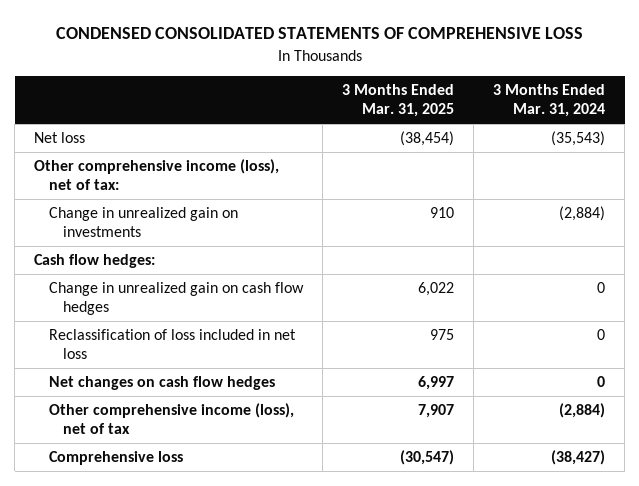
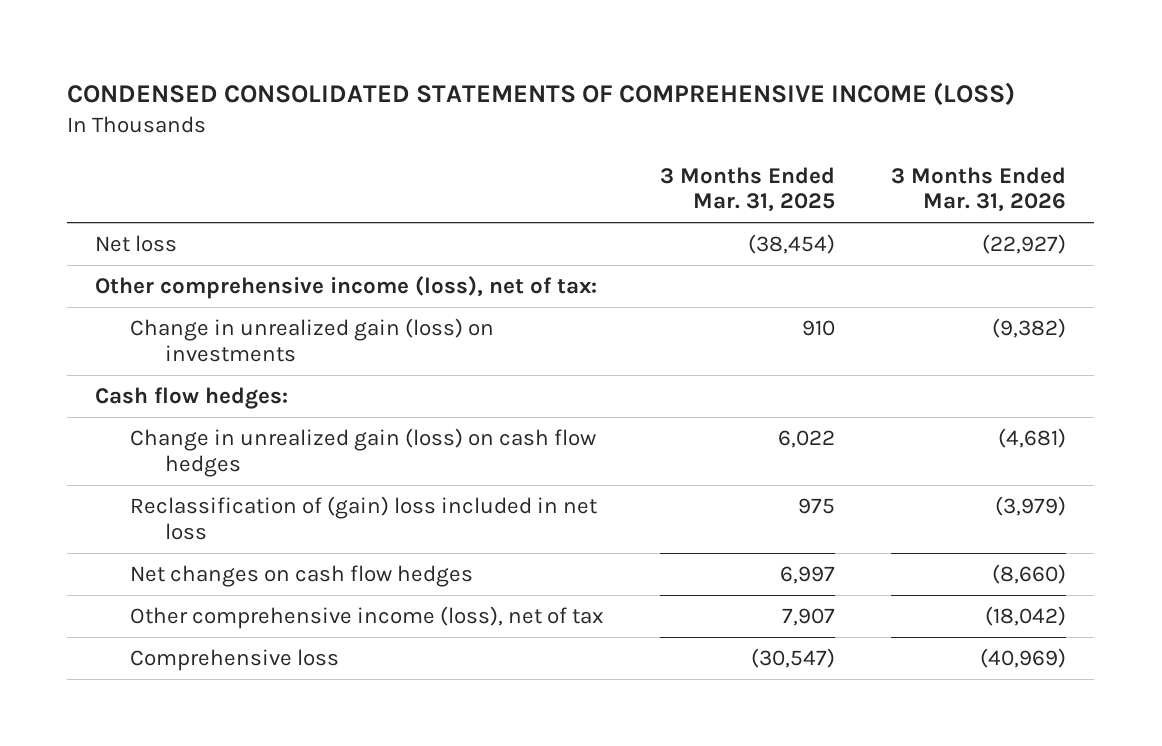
[55,27,583,40] CONDENSED CONSOLIDATED STATEMENTS OF COMPREHENSIVE LOSS -> [67,82,1016,107] CONDENSED CONSOLIDATED STATEMENTS OF COMPREHENSIVE INCOME (LOSS)
[493,84,606,118] 3 Months Ended Mar. 31, 2024 -> none
none -> [891,166,1067,213] 3 Months Ended Mar. 31, 2026
[48,207,238,238] Change in unrealized gain on investments -> [130,318,495,362] Change in unrealized gain (loss) on investments
[48,282,304,316] Change in unrealized gain on cash flow hedges -> [130,428,597,477] Change in unrealized gain (loss) on cash flow hedges
[48,329,296,360] Reclassification of loss included in net loss -> [130,496,598,540] Reclassification of (gain) loss included in net loss

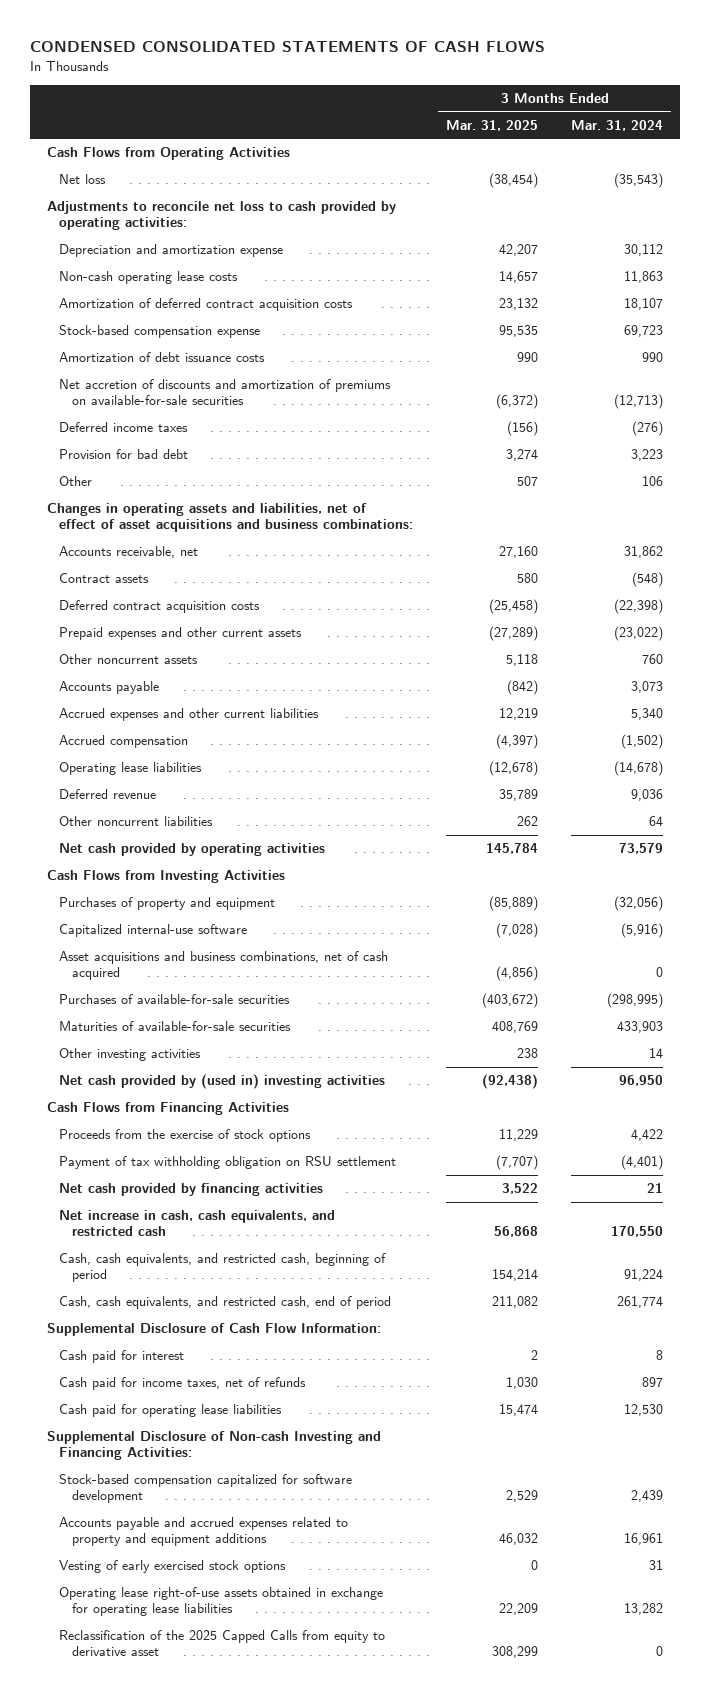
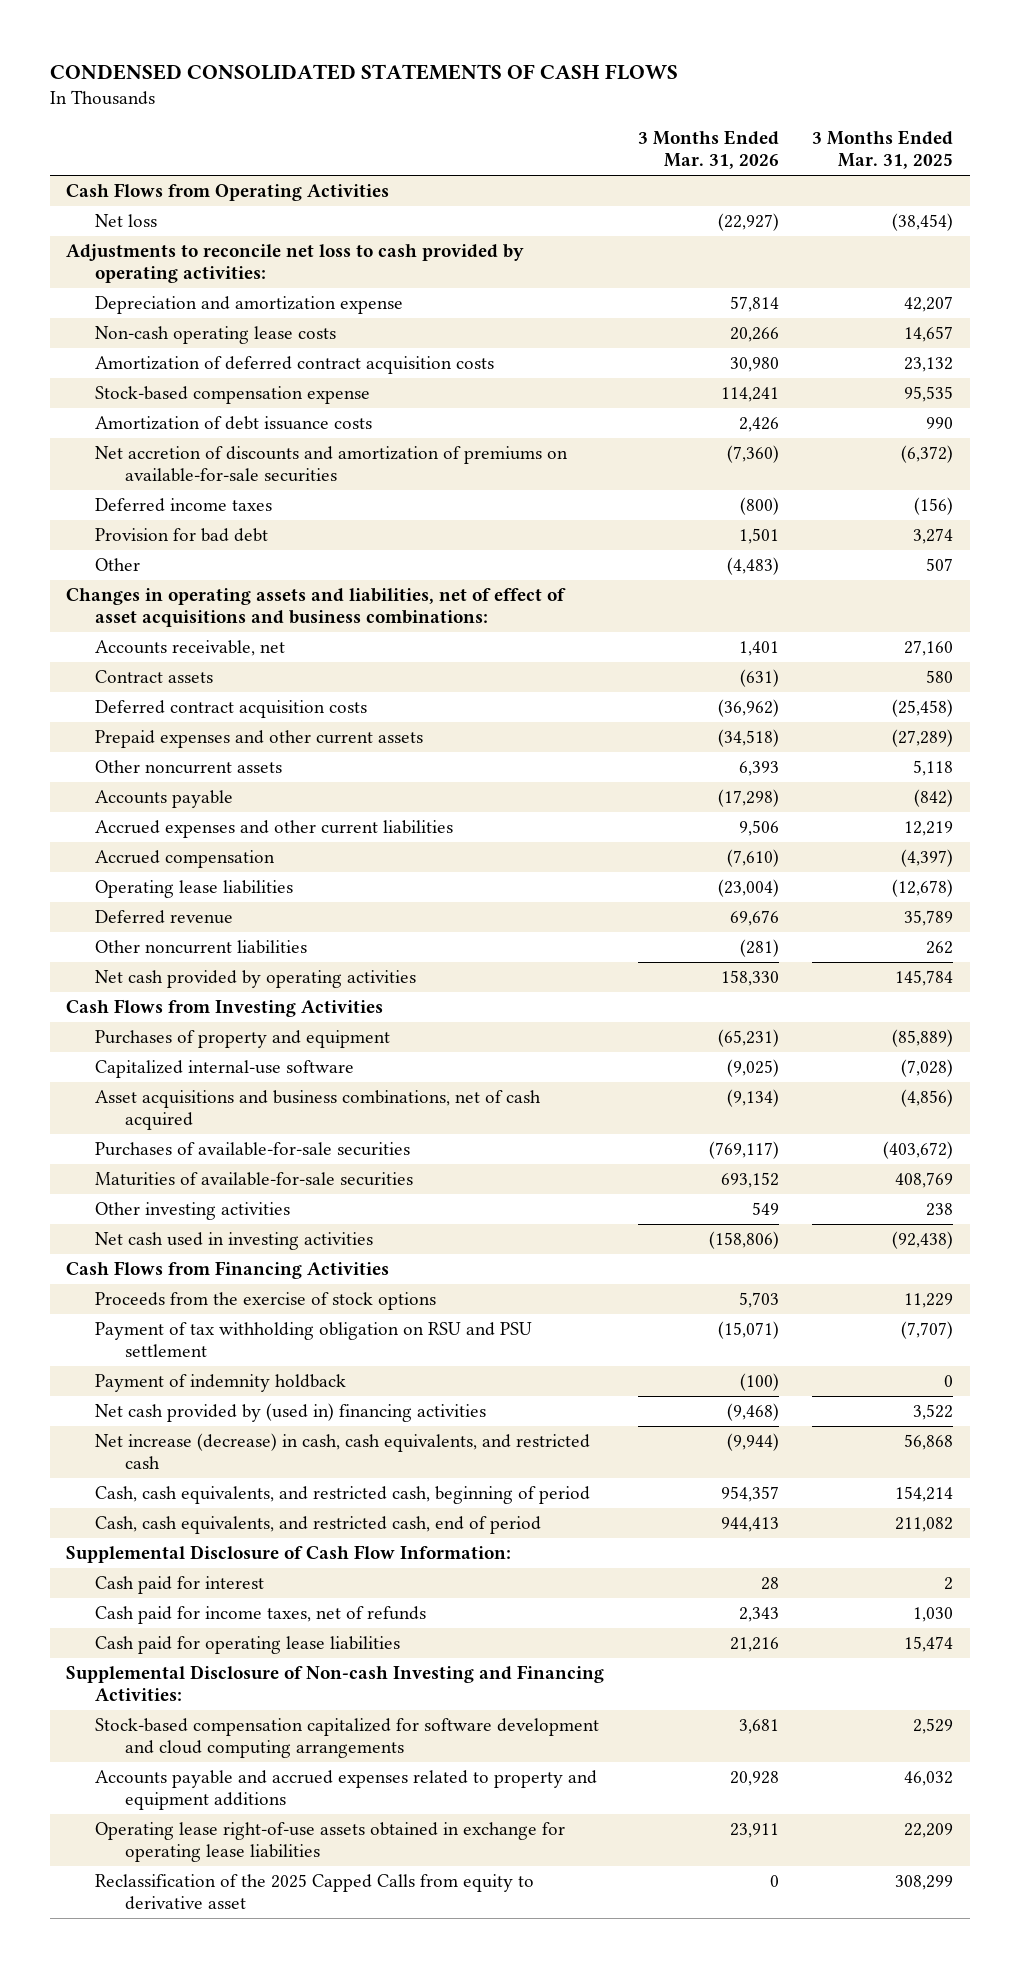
[571,119,664,131] Mar. 31, 2024 -> none
none -> [637,129,779,170] 3 Months Ended Mar. 31, 2026
[59,1074,386,1090] Net cash provided by (used in) investing activities -> [95,1231,374,1250] Net cash used in investing activities
[59,1156,397,1170] Payment of tax withholding obligation on RSU settlement -> [95,1321,533,1358] Payment of tax withholding obligation on RSU and PSU settlement
none -> [95,1373,347,1392] Payment of indemnity holdback
[59,1183,324,1197] Net cash provided by financing activities -> [95,1402,487,1422] Net cash provided by (used in) financing activities
[59,1210,336,1237] Net increase in cash, cash equivalents, and restricted cash -> [95,1432,591,1470] Net increase (decrease) in cash, cash equivalents, and restricted cash
[59,1474,353,1504] Stock-based compensation capitalized for software development -> [95,1717,600,1759] Stock-based compensation capitalized for software development and cloud computing arrangements
[59,1560,287,1574] Vesting of early exercised stock options -> none

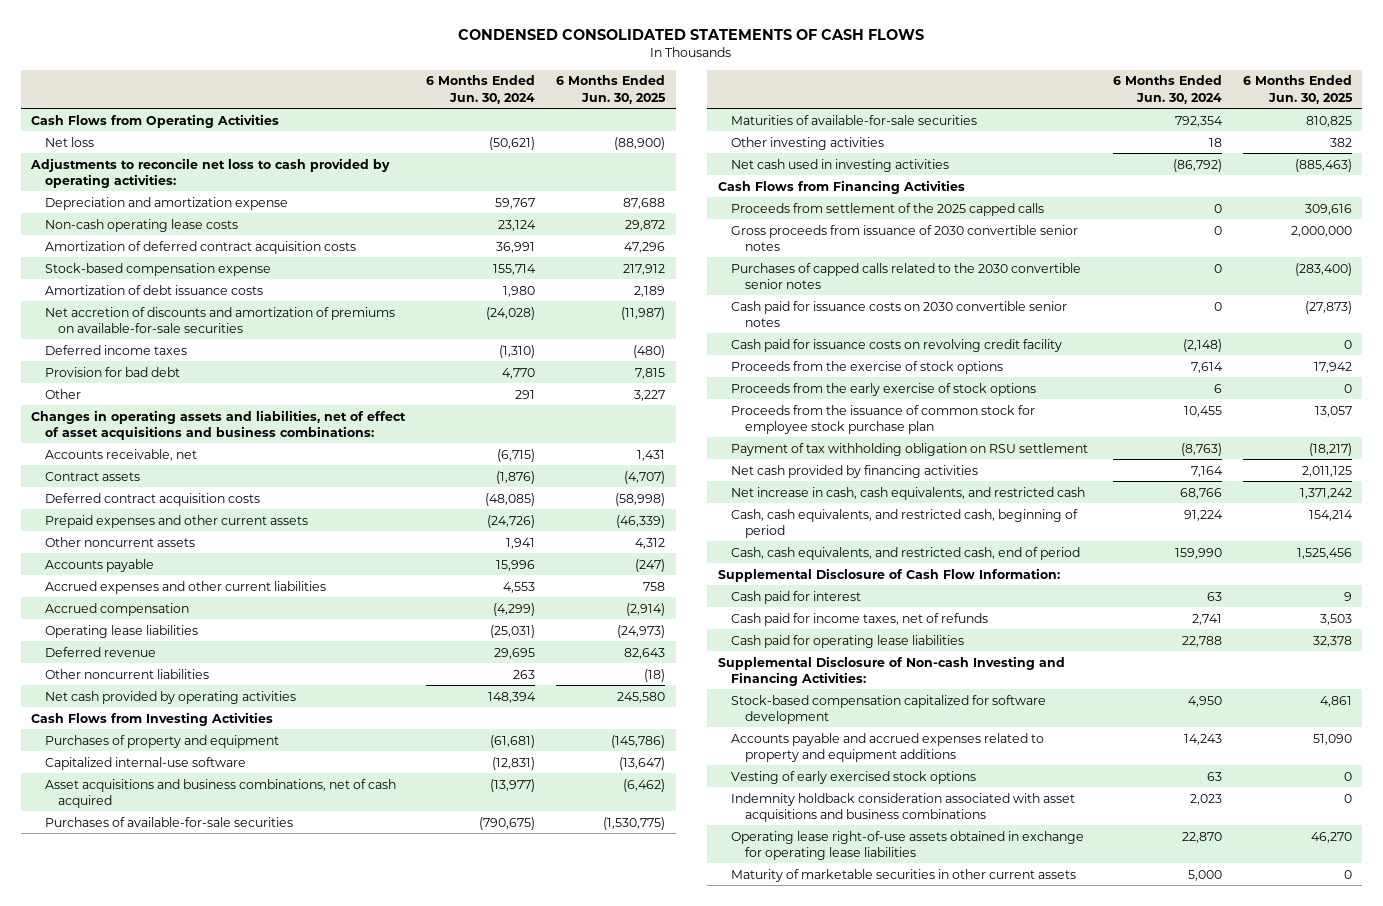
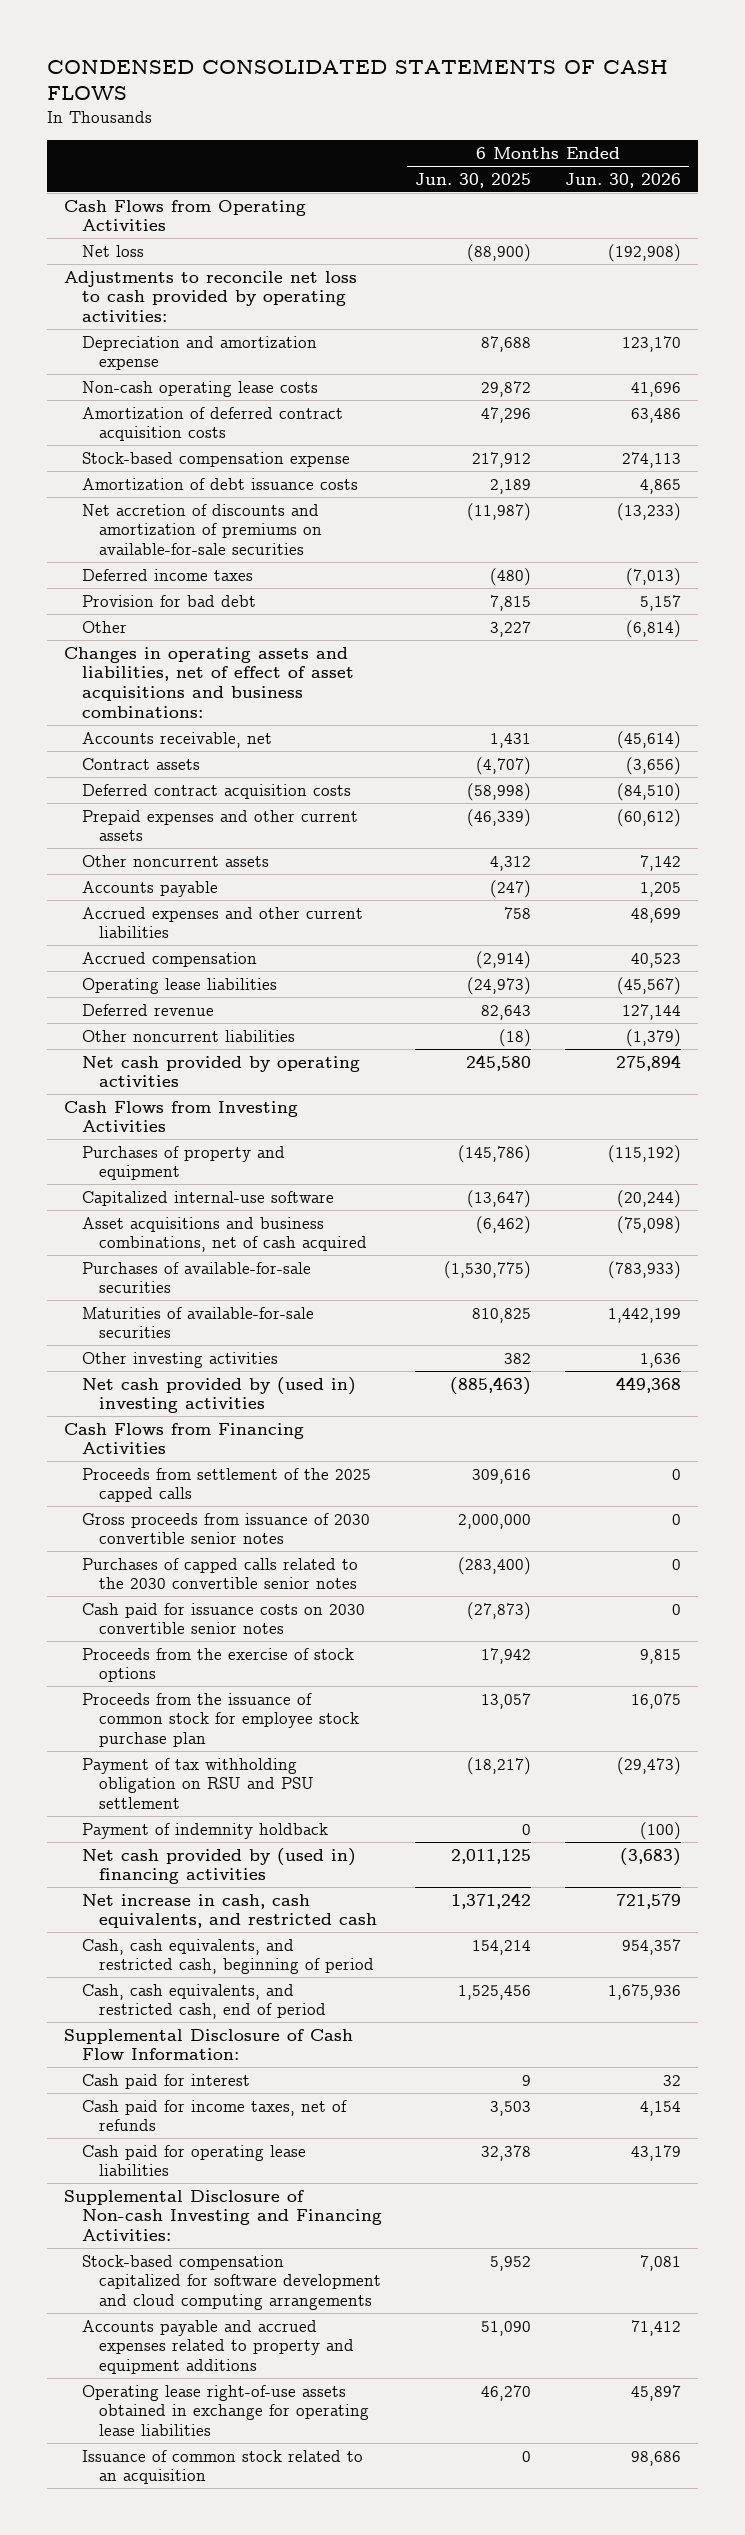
[426,75,536,104] 6 Months Ended Jun. 30, 2024 -> none
none -> [564,172,681,188] Jun. 30, 2026
[731,158,950,172] Net cash used in investing activities -> [81,1376,356,1414] Net cash provided by (used in) investing activities
[731,338,1063,352] Cash paid for issuance costs on revolving credit facility -> none
[731,382,1037,396] Proceeds from the early exercise of stock options -> none
[731,442,1089,456] Payment of tax withholding obligation on RSU settlement -> [81,1757,315,1810] Payment of tax withholding obligation on RSU and PSU settlement
none -> [81,1822,328,1839] Payment of indemnity holdback
[731,464,979,478] Net cash provided by financing activities -> [81,1847,356,1885] Net cash provided by (used in) financing activities
[731,694,1047,724] Stock-based compensation capitalized for software development -> [81,2254,382,2311] Stock-based compensation capitalized for software development and cloud computing arrangements
[1319,695,1352,707] 4,861 -> [490,2255,532,2271] 5,952
[731,770,977,784] Vesting of early exercised stock options -> none
[731,792,1076,822] Indemnity holdback consideration associated with asset acquisitions and business combinations -> none
[731,868,1077,882] Maturity of marketable securities in other current assets -> none
none -> [81,2449,363,2485] Issuance of common stock related to an acquisition

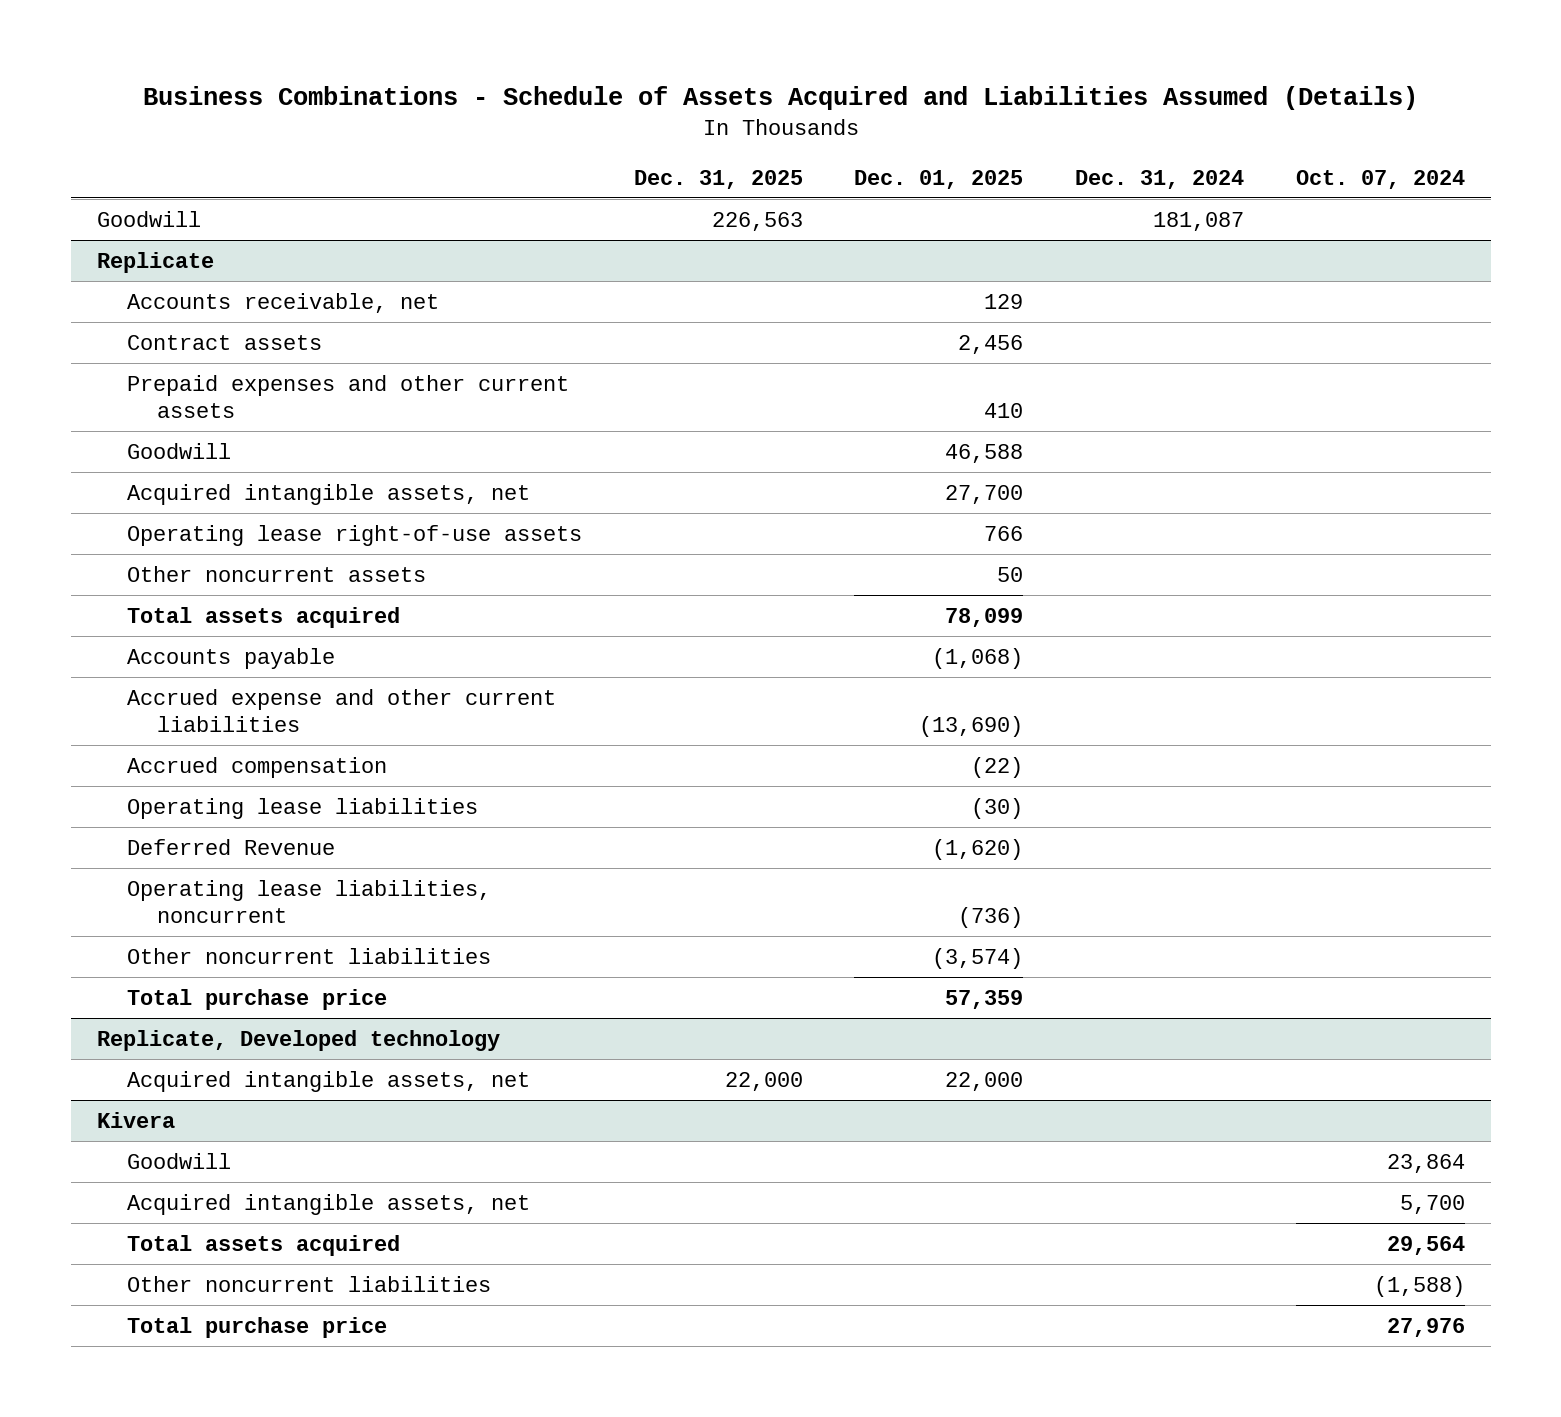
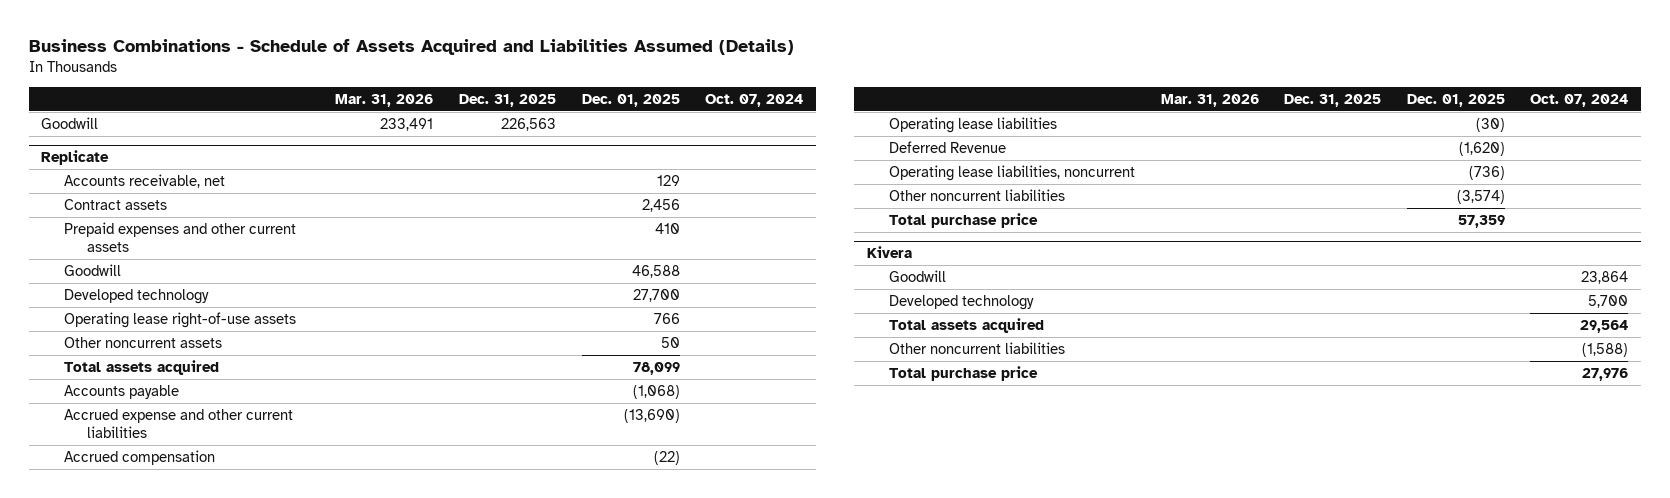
[1075,169,1245,189] Dec. 31, 2024 -> none
none -> [335,94,434,108] Mar. 31, 2026
[126,483,530,505] Acquired intangible assets, net -> [63,288,209,304] Developed technology
[96,1029,500,1051] Replicate, Developed technology -> none
[126,1070,530,1092] Acquired intangible assets, net -> none
[126,1193,530,1215] Acquired intangible assets, net -> [889,294,1035,310] Developed technology

